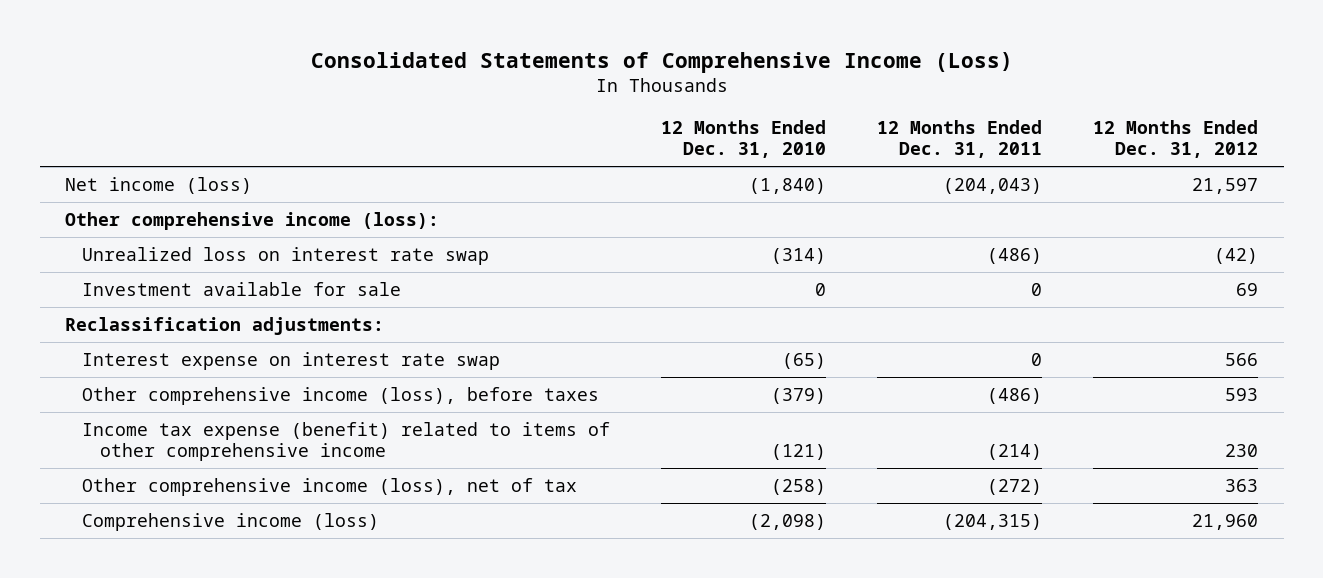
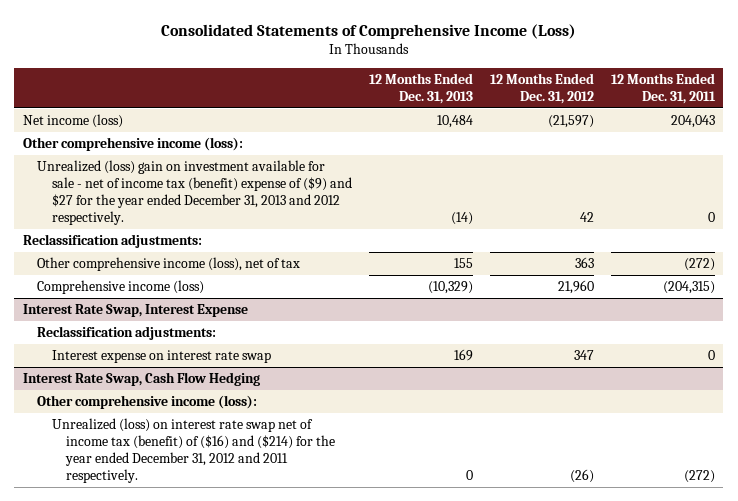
[661,120,827,159] 12 Months Ended Dec. 31, 2010 -> none
none -> [368,73,473,104] 12 Months Ended Dec. 31, 2013
[943,177,1043,194] (204,043) -> [670,115,715,129] 204,043
[1192,177,1259,194] 21,597 -> [547,115,594,129] (21,597)
[82,246,490,265] Unrealized loss on interest rate swap -> none
[82,281,402,296] Investment available for sale -> none
none -> [37,160,352,225] Unrealized (loss) gain on investment available for sale - net of income tax (benefit) expense of ($9) and $27 for the year ended December 31, 2013 and 2012 respectively.
[82,351,501,370] Interest expense on interest rate swap -> none
[82,386,600,405] Other comprehensive income (loss), before taxes -> none
[82,421,611,461] Income tax expense (benefit) related to items of other comprehensive income -> none
none -> [22,304,248,318] Interest Rate Swap, Interest Expense
none -> [37,326,217,341] Reclassification adjustments:
none -> [51,350,271,364] Interest expense on interest rate swap
none -> [22,372,260,387] Interest Rate Swap, Cash Flow Hedging
none -> [37,395,258,410] Other comprehensive income (loss):
none -> [51,418,336,483] Unrealized (loss) on interest rate swap net of income tax (benefit) of ($16) and ($214) for the year ended December 31, 2012 and 2011 respectively.

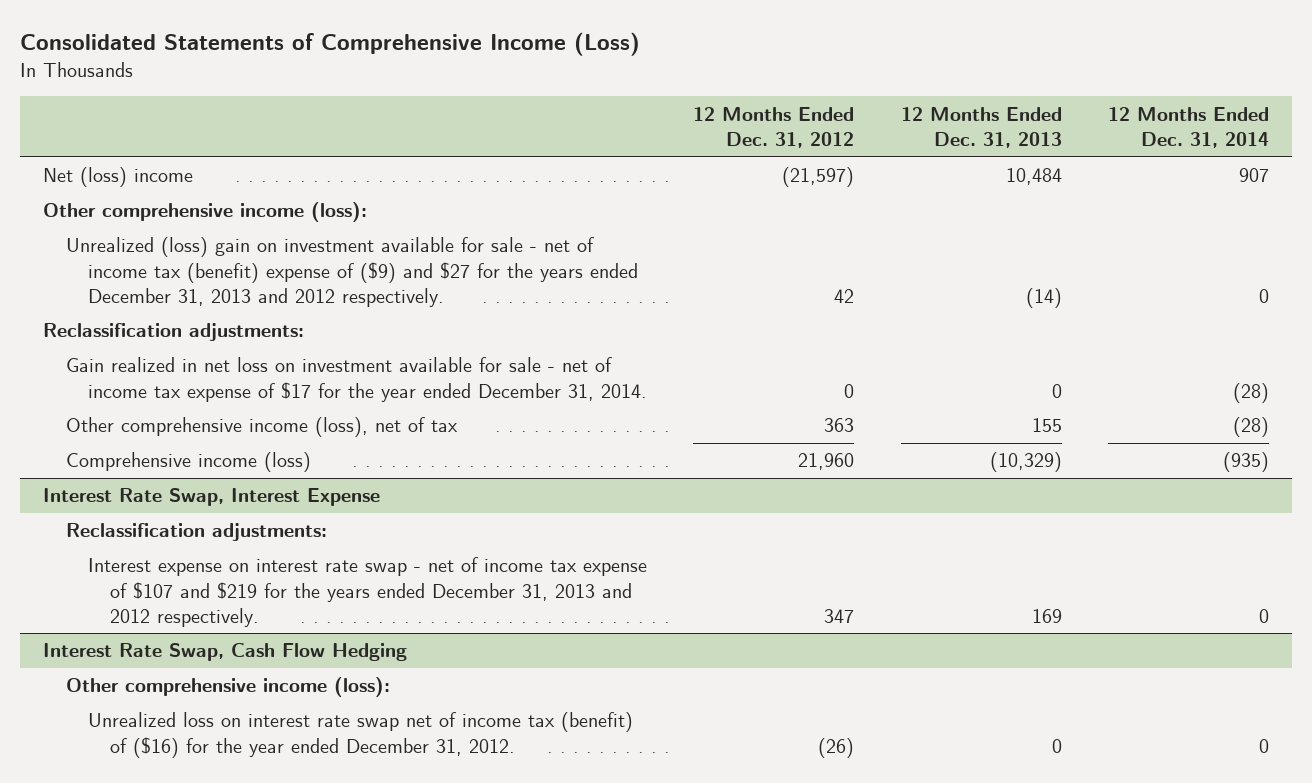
[610,73,716,104] 12 Months Ended Dec. 31, 2011 -> none
none -> [1108,106,1270,148] 12 Months Ended Dec. 31, 2014
[22,114,123,129] Net income (loss) -> [43,167,194,188] Net (loss) income
[37,160,352,225] Unrealized (loss) gain on investment available for sale - net of income tax (benefit) expense of ($9) and $27 for the year ended December 31, 2013 and 2012 respectively. -> [65,237,638,307] Unrealized (loss) gain on investment available for sale - net of income tax (benefit) expense of ($9) and $27 for the years ended December 31, 2013 and 2012 respectively.
none -> [65,357,647,402] Gain realized in net loss on investment available for sale - net of income tax expense of $17 for the year ended December 31, 2014.
[51,350,271,364] Interest expense on interest rate swap -> [87,557,647,627] Interest expense on interest rate swap - net of income tax expense of $107 and $219 for the years ended December 31, 2013 and 2012 respectively.
[51,418,336,483] Unrealized (loss) on interest rate swap net of income tax (benefit) of ($16) and ($214) for the year ended December 31, 2012 and 2011 respectively. -> [87,712,633,758] Unrealized loss on interest rate swap net of income tax (benefit) of ($16) for the year ended December 31, 2012.

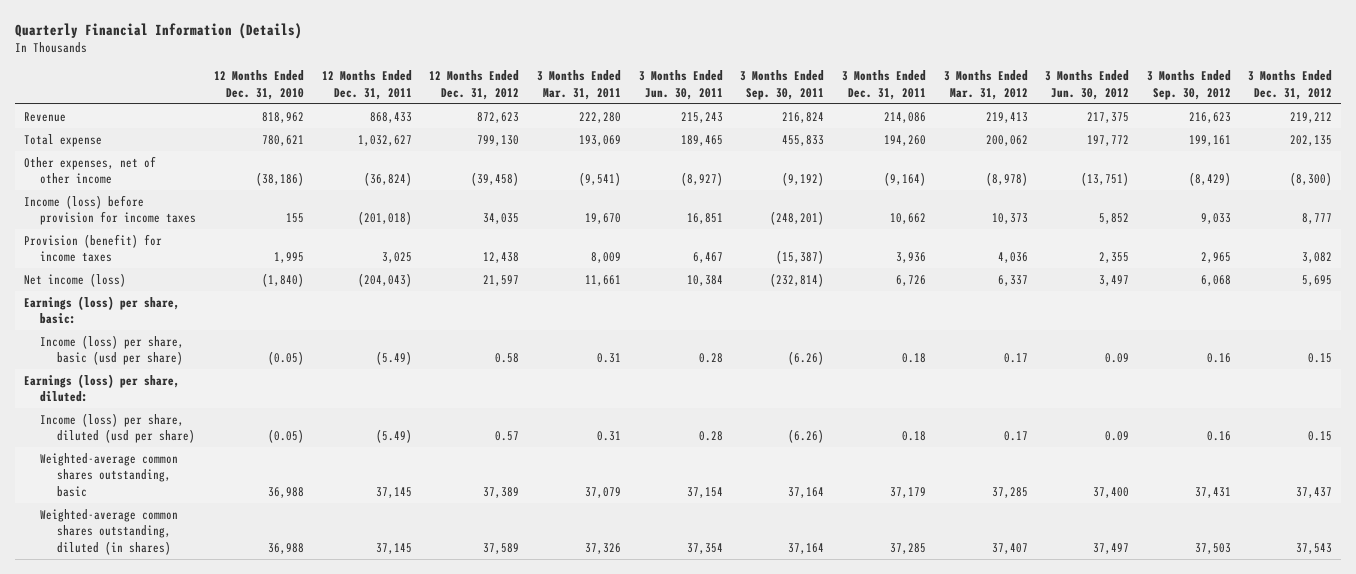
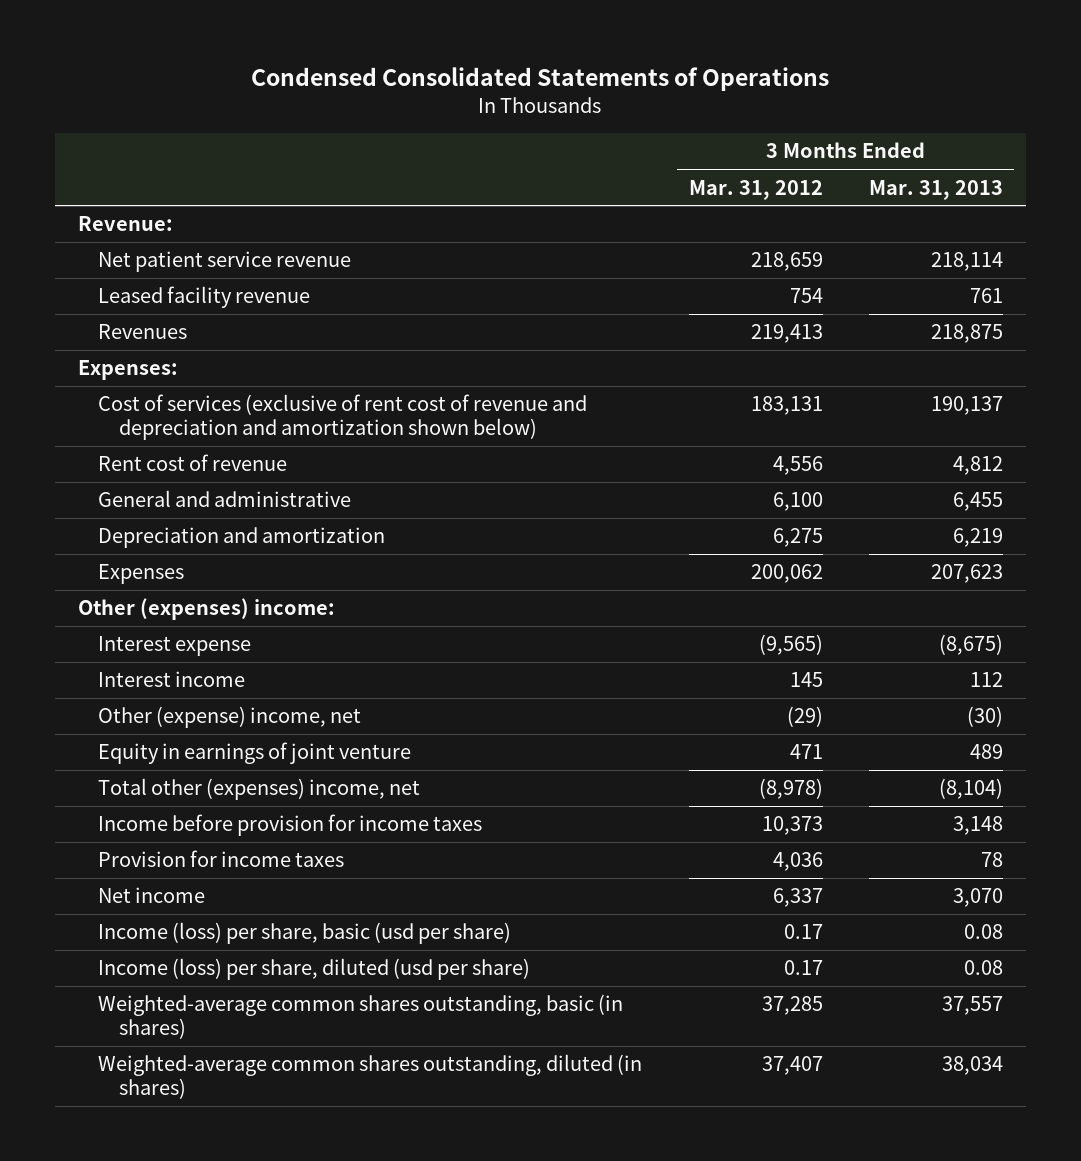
[14,22,302,39] Quarterly Financial Information (Details) -> [251,67,830,92] Condensed Consolidated Statements of Operations
[213,70,304,100] 12 Months Ended Dec. 31, 2010 -> none
[321,70,412,100] 12 Months Ended Dec. 31, 2011 -> none
[429,70,520,100] 12 Months Ended Dec. 31, 2012 -> none
[536,70,621,100] 3 Months Ended Mar. 31, 2011 -> none
[638,70,723,100] 3 Months Ended Jun. 30, 2011 -> none
[740,70,825,100] 3 Months Ended Sep. 30, 2011 -> none
[841,70,926,100] 3 Months Ended Dec. 31, 2011 -> none
[1045,70,1130,100] 3 Months Ended Jun. 30, 2012 -> none
[1146,70,1231,100] 3 Months Ended Sep. 30, 2012 -> none
[1248,70,1333,100] 3 Months Ended Dec. 31, 2012 -> none
none -> [868,179,1003,200] Mar. 31, 2013
[23,295,180,325] Earnings (loss) per share, basic: -> none
none -> [78,216,174,232] Revenue:
none -> [98,251,352,273] Net patient service revenue
none -> [98,286,311,309] Leased facility revenue
[23,111,66,122] Revenue -> [98,324,188,340] Revenues
none -> [78,360,179,381] Expenses:
none -> [98,394,588,441] Cost of services (exclusive of rent cost of revenue and depreciation and amortization shown below)
none -> [98,454,288,472] Rent cost of revenue
none -> [98,490,352,508] General and administrative
none -> [98,527,386,549] Depreciation and amortization
[23,133,102,147] Total expense -> [98,564,185,585] Expenses
none -> [78,598,336,621] Other (expenses) income:
none -> [98,636,252,657] Interest expense
none -> [98,671,246,688] Interest income
none -> [98,706,362,729] Other (expense) income, net
none -> [98,742,412,765] Equity in earnings of joint venture
[23,155,156,185] Other expenses, net of other income -> [98,778,421,801] Total other (expenses) income, net
[23,194,197,226] Income (loss) before provision for income taxes -> [98,814,483,837] Income before provision for income taxes
[23,233,162,263] Provision (benefit) for income taxes -> [98,850,345,868] Provision for income taxes
[23,272,126,287] Net income (loss) -> [98,887,206,904] Net income
[23,373,180,403] Earnings (loss) per share, diluted: -> none
[40,452,179,497] Weighted-average common shares outstanding, basic -> [98,994,624,1040] Weighted-average common shares outstanding, basic (in shares)

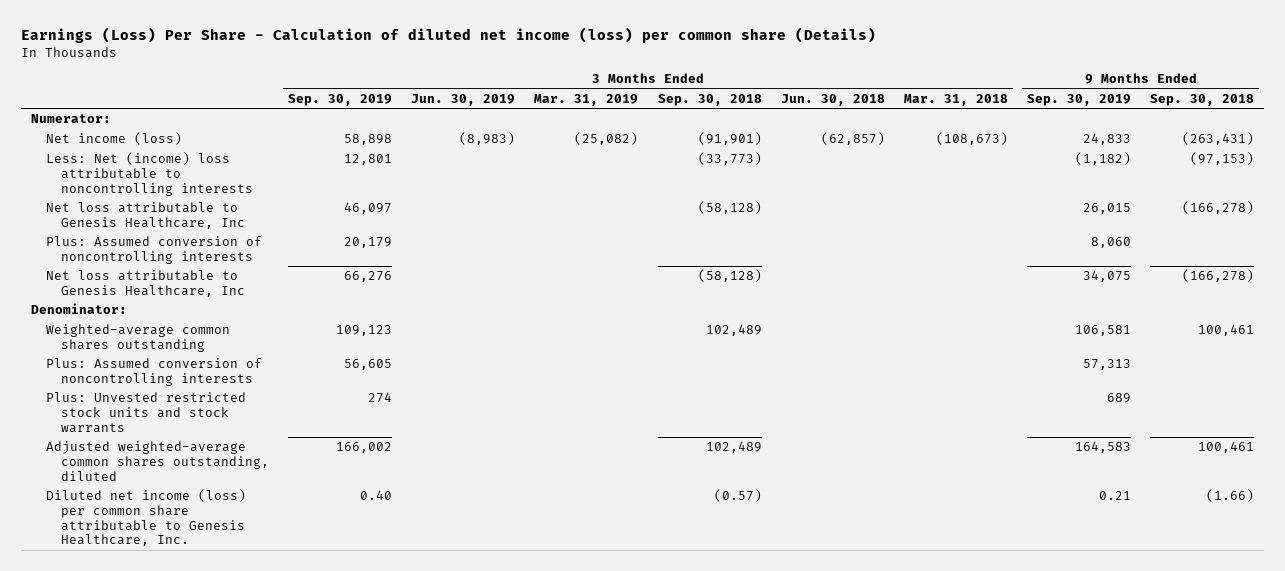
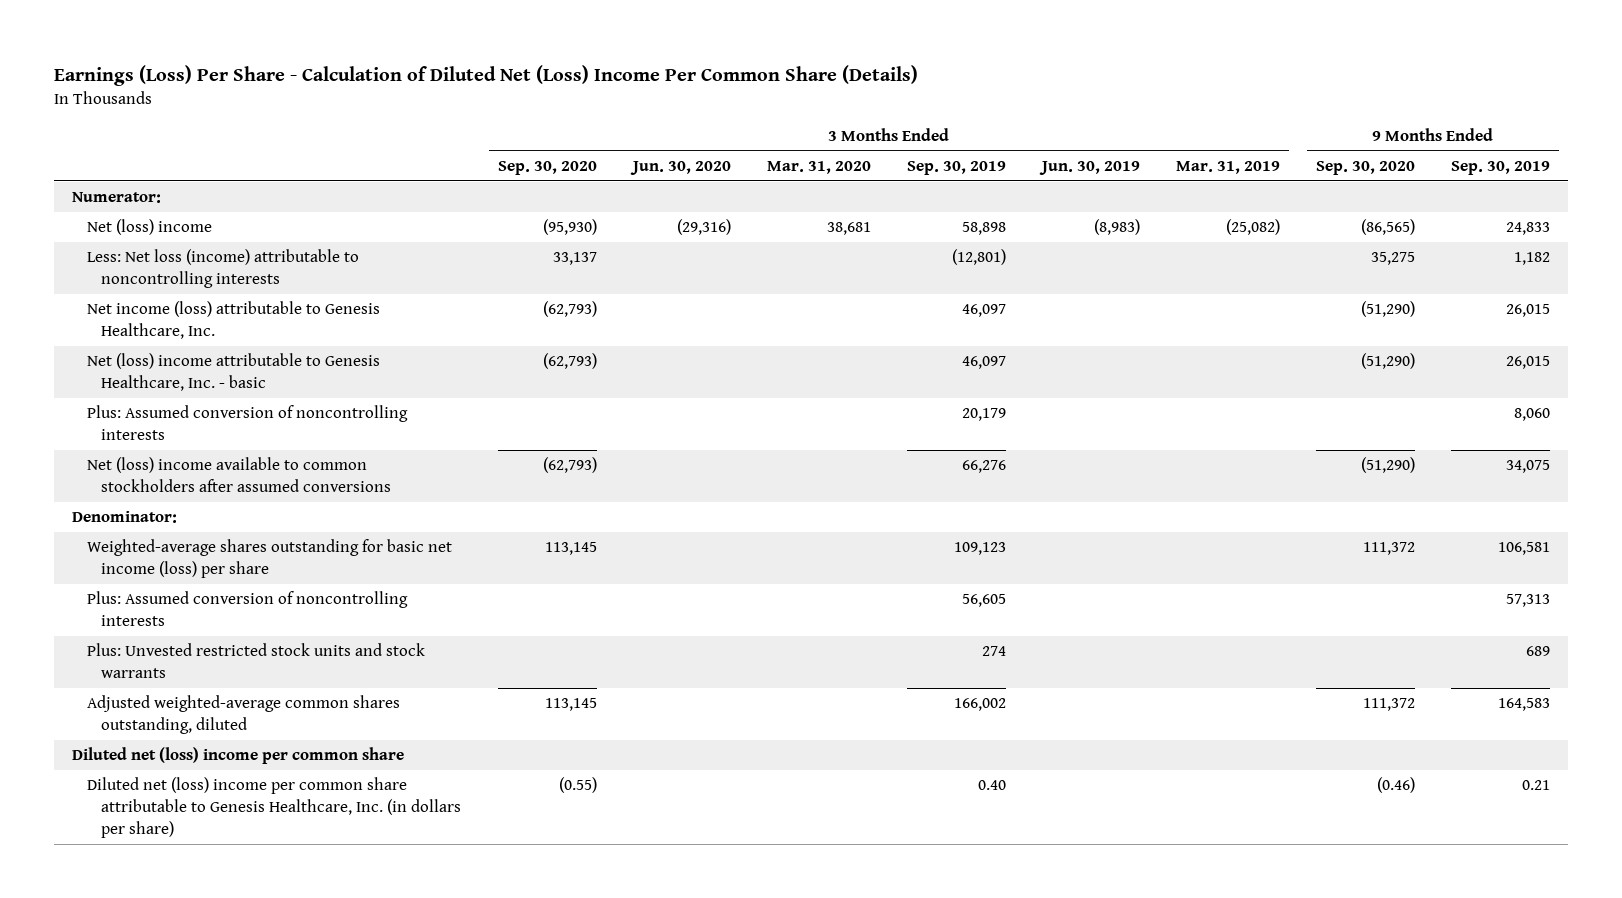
[21,27,877,44] Earnings (Loss) Per Share - Calculation of diluted net income (loss) per common share (Details) -> [54,64,919,86] Earnings (Loss) Per Share - Calculation of Diluted Net (Loss) Income Per Common Share (Details)
[657,93,762,106] Sep. 30, 2018 -> none
[780,93,885,106] Jun. 30, 2018 -> none
[904,93,1009,106] Mar. 31, 2018 -> none
[1150,93,1255,106] Sep. 30, 2018 -> none
none -> [497,161,597,176] Sep. 30, 2020
none -> [629,161,731,176] Jun. 30, 2020
none -> [766,161,871,175] Mar. 31, 2020
none -> [1315,161,1415,176] Sep. 30, 2020
[45,132,182,146] Net income (loss) -> [86,219,212,236] Net (loss) income
[45,152,253,196] Less: Net (income) loss attributable to noncontrolling interests -> [86,249,359,289] Less: Net loss (income) attributable to noncontrolling interests
[343,154,392,166] 12,801 -> [951,249,1006,266] (12,801)
[1075,152,1132,166] (1,182) -> [1513,252,1550,266] 1,182
[45,202,245,229] Net loss attributable to Genesis Healthcare, Inc -> [86,301,380,340] Net income (loss) attributable to Genesis Healthcare, Inc.
none -> [86,353,380,392] Net (loss) income attributable to Genesis Healthcare, Inc. - basic
[45,270,245,297] Net loss attributable to Genesis Healthcare, Inc -> [86,457,392,493] Net (loss) income available to common stockholders after assumed conversions
[45,324,230,352] Weighted-average common shares outstanding -> [86,539,452,579] Weighted-average shares outstanding for basic net income (loss) per share
none -> [72,747,405,765] Diluted net (loss) income per common share
[45,489,246,547] Diluted net income (loss) per common share attributable to Genesis Healthcare, Inc. -> [86,777,462,838] Diluted net (loss) income per common share attributable to Genesis Healthcare, Inc. (in dollars per share)

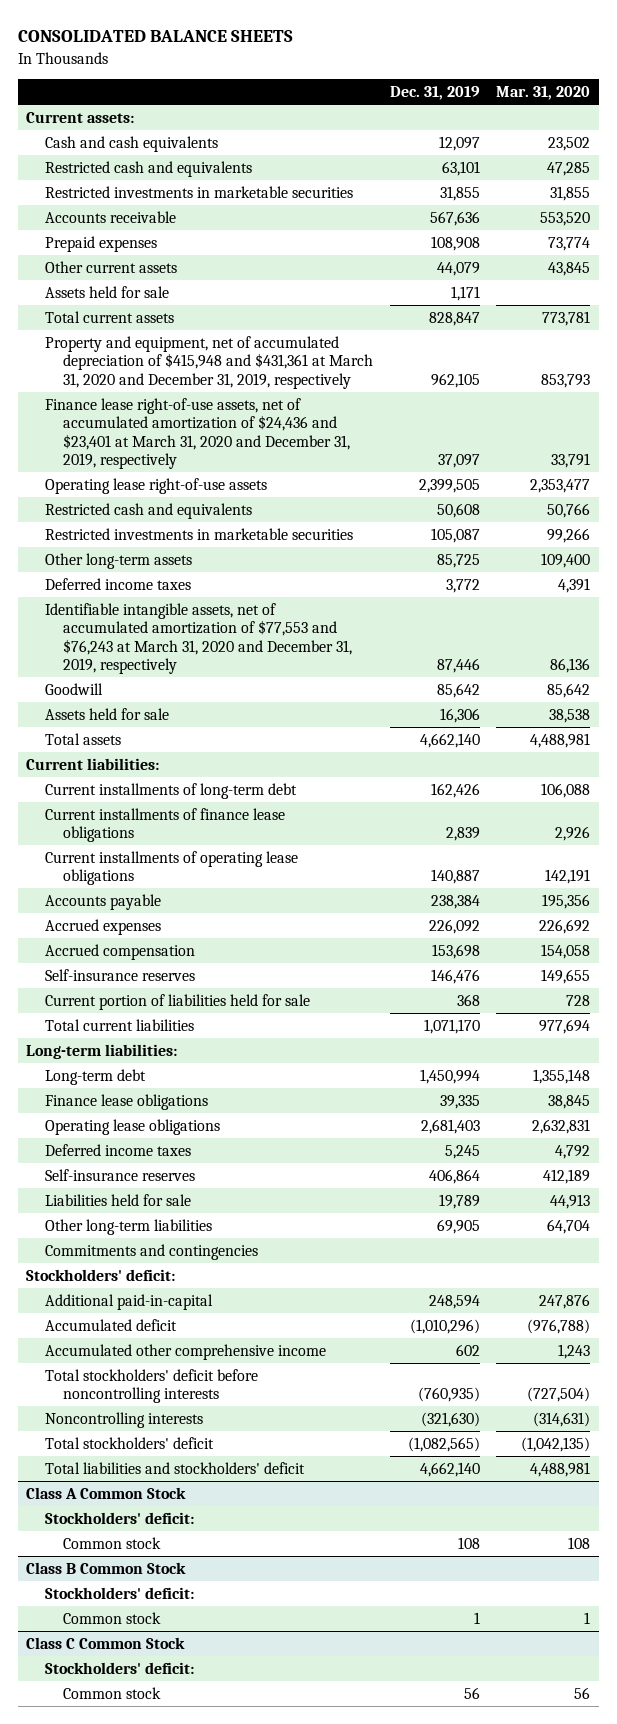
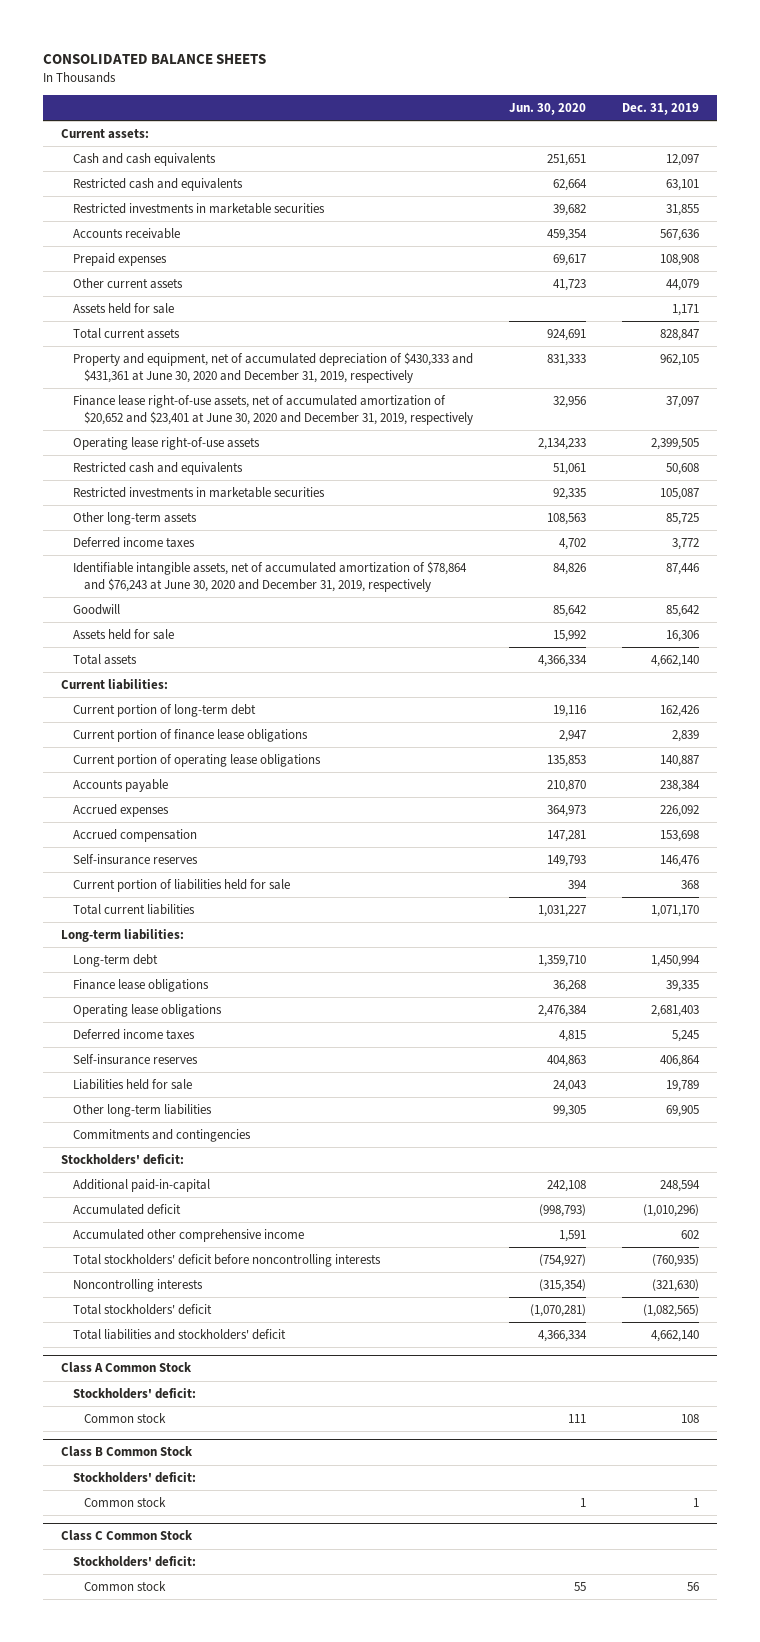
[496,86,591,101] Mar. 31, 2020 -> none
none -> [508,102,586,115] Jun. 30, 2020
[44,335,374,389] Property and equipment, net of accumulated depreciation of $415,948 and $431,361 at March 31, 2020 and December 31, 2019, respectively -> [72,352,473,383] Property and equipment, net of accumulated depreciation of $430,333 and $431,361 at June 30, 2020 and December 31, 2019, respectively
[44,397,351,470] Finance lease right-of-use assets, net of accumulated amortization of $24,436 and $23,401 at March 31, 2020 and December 31, 2019, respectively -> [72,395,474,425] Finance lease right-of-use assets, net of accumulated amortization of $20,652 and $23,401 at June 30, 2020 and December 31, 2019, respectively
[44,602,353,675] Identifiable intangible assets, net of accumulated amortization of $77,553 and $76,243 at March 31, 2020 and December 31, 2019, respectively -> [72,561,467,592] Identifiable intangible assets, net of accumulated amortization of $78,864 and $76,243 at June 30, 2020 and December 31, 2019, respectively
[44,782,297,799] Current installments of long-term debt -> [72,704,256,718] Current portion of long-term debt
[44,807,285,843] Current installments of finance lease obligations -> [72,729,308,743] Current portion of finance lease obligations
[44,850,298,886] Current installments of operating lease obligations -> [72,754,321,768] Current portion of operating lease obligations

